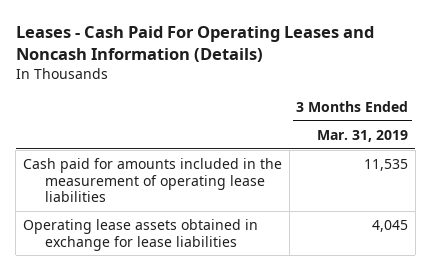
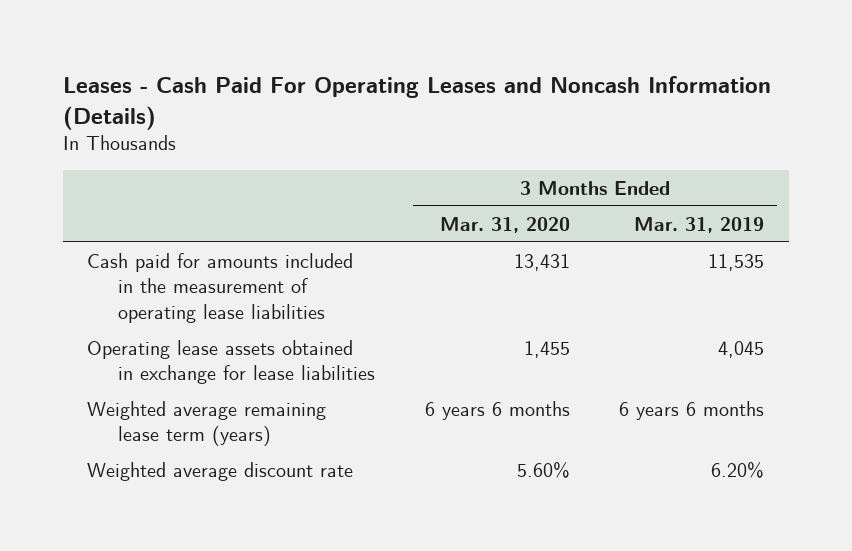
none -> [439,216,570,233] Mar. 31, 2020
none -> [87,400,327,447] Weighted average remaining lease term (years)
none -> [87,461,354,481] Weighted average discount rate

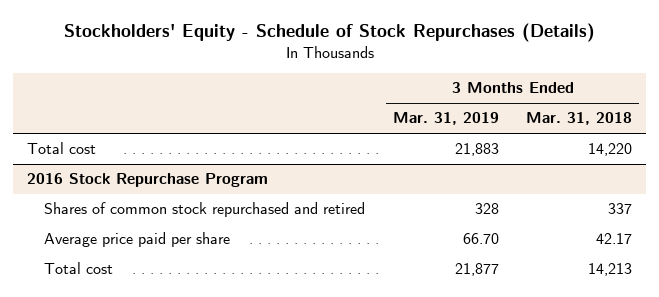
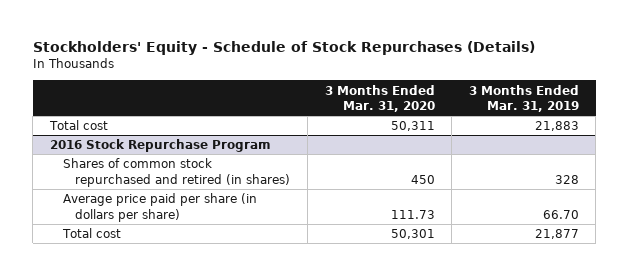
[526,112,633,126] Mar. 31, 2018 -> none
none -> [324,84,435,113] 3 Months Ended Mar. 31, 2020
[44,202,366,218] Shares of common stock repurchased and retired -> [62,158,291,187] Shares of common stock repurchased and retired (in shares)
[44,232,231,248] Average price paid per share -> [62,193,257,222] Average price paid per share (in dollars per share)

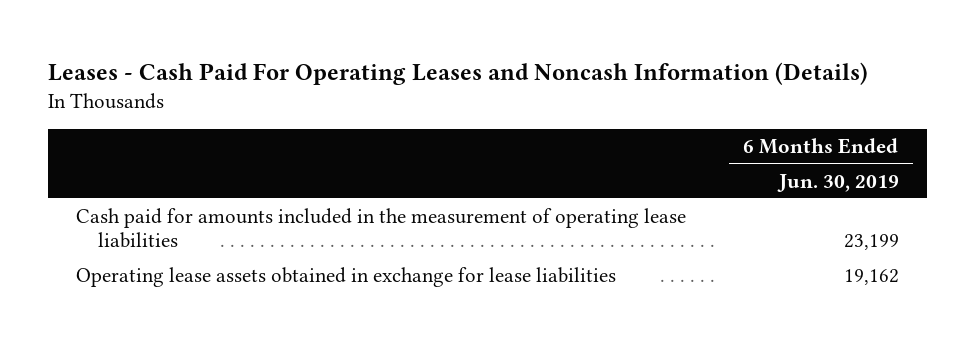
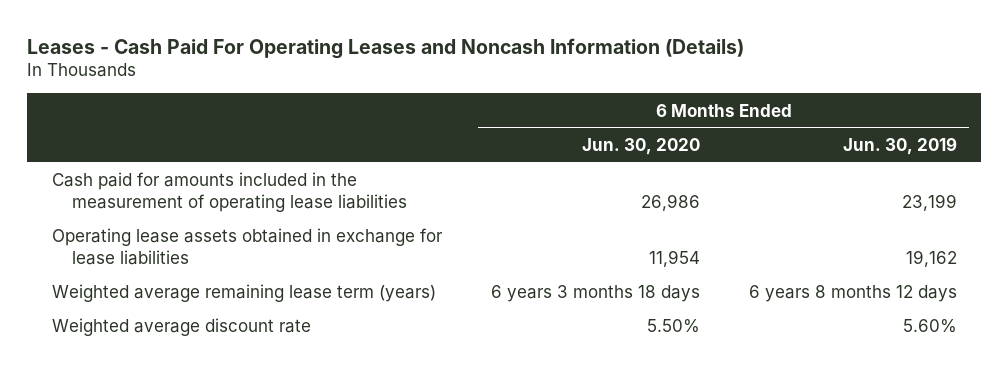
none -> [581,137,700,155] Jun. 30, 2020
none -> [51,284,436,303] Weighted average remaining lease term (years)
none -> [51,318,311,337] Weighted average discount rate

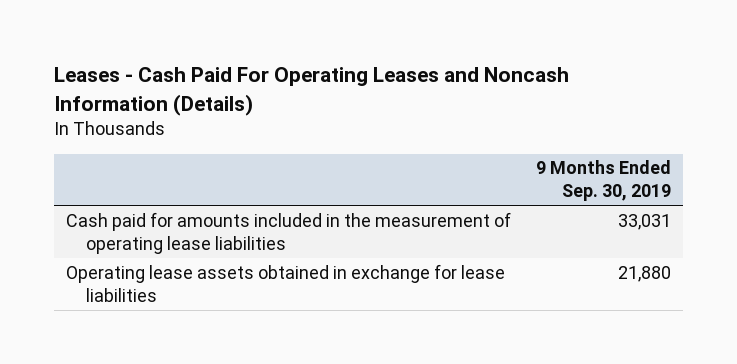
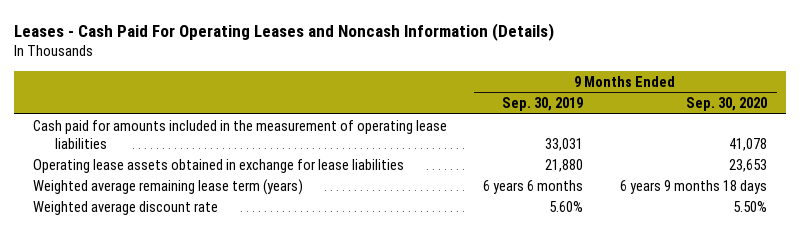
none -> [686,97,768,112] Sep. 30, 2020
none -> [32,178,303,195] Weighted average remaining lease term (years)
none -> [32,200,218,215] Weighted average discount rate

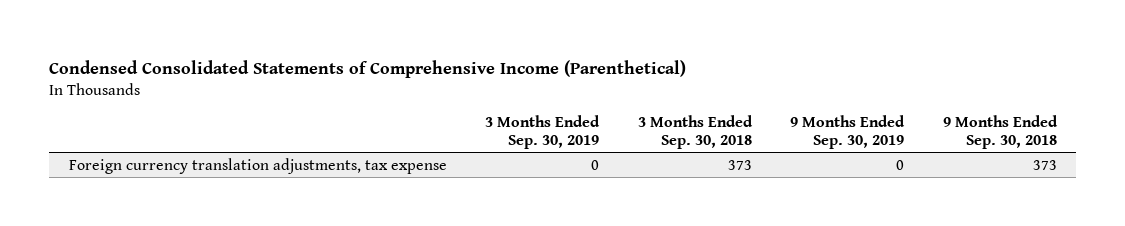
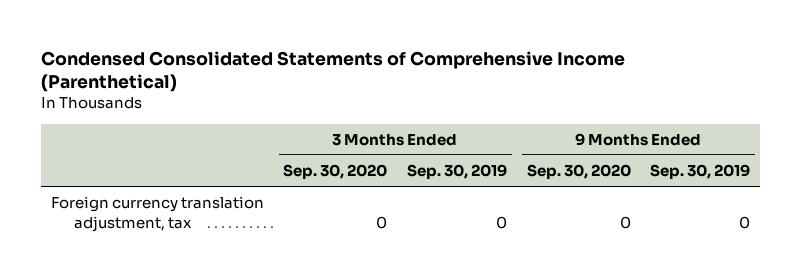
[637,114,753,150] 3 Months Ended Sep. 30, 2018 -> none
[942,114,1058,150] 9 Months Ended Sep. 30, 2018 -> none
none -> [283,164,388,180] Sep. 30, 2020
none -> [526,164,631,180] Sep. 30, 2020
[68,157,447,174] Foreign currency translation adjustments, tax expense -> [50,196,264,232] Foreign currency translation adjustment, tax

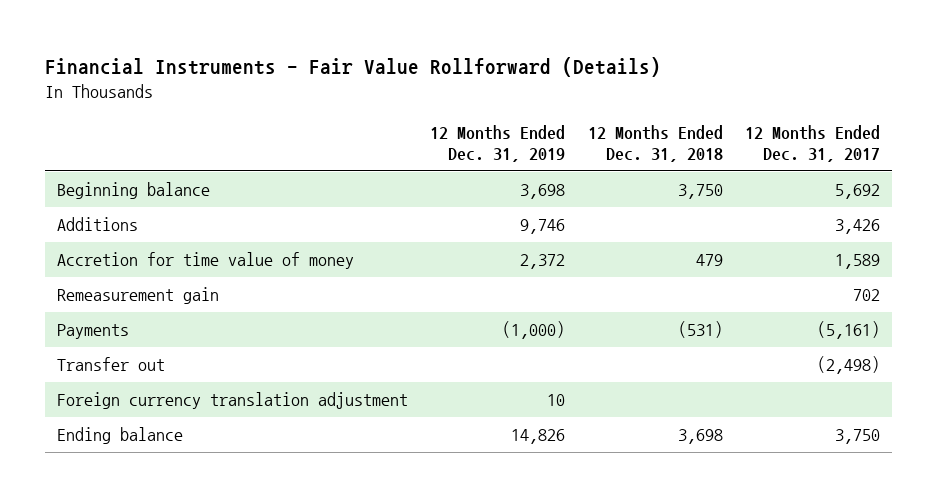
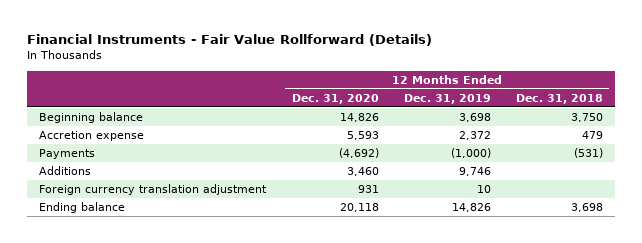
[745,125,881,162] 12 Months Ended Dec. 31, 2017 -> none
none -> [291,93,379,104] Dec. 31, 2020
[56,287,219,305] Remeasurement gain -> none
[56,252,354,270] Accretion for time value of money -> [39,131,145,142] Accretion expense
[56,357,165,372] Transfer out -> none
[56,217,138,232] Additions -> [39,166,92,176] Additions

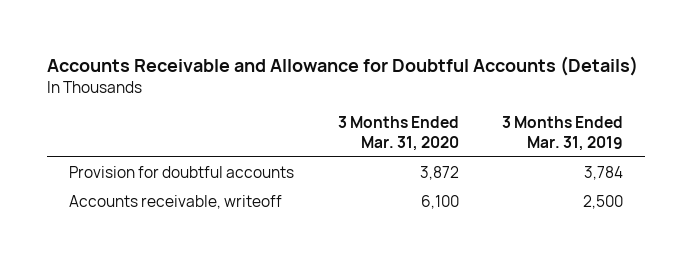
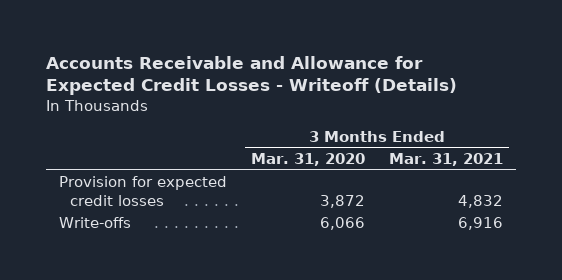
[47,55,639,76] Accounts Receivable and Allowance for Doubtful Accounts (Details) -> [46,55,458,96] Accounts Receivable and Allowance for Expected Credit Losses - Writeoff (Details)
[502,116,624,152] 3 Months Ended Mar. 31, 2019 -> none
none -> [389,152,504,166] Mar. 31, 2021
[69,195,283,210] Accounts receivable, writeoff -> none
[69,166,295,179] Provision for doubtful accounts -> [58,176,227,206] Provision for expected credit losses
none -> [58,217,131,229] Write-offs

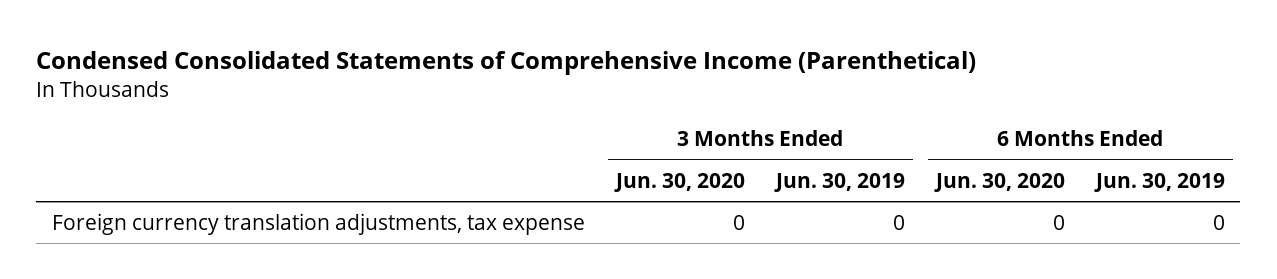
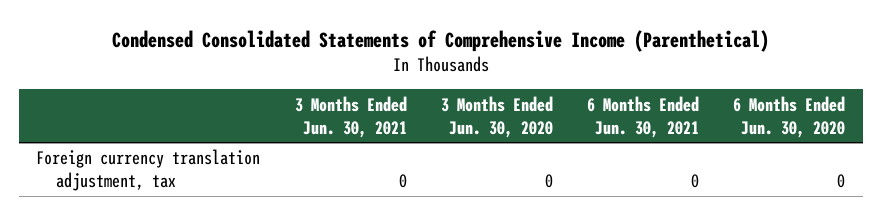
[773,172,905,192] Jun. 30, 2019 -> none
[1093,172,1225,192] Jun. 30, 2019 -> none
none -> [294,95,407,138] 3 Months Ended Jun. 30, 2021
none -> [587,95,700,138] 6 Months Ended Jun. 30, 2021
[51,213,585,236] Foreign currency translation adjustments, tax expense -> [36,149,261,192] Foreign currency translation adjustment, tax

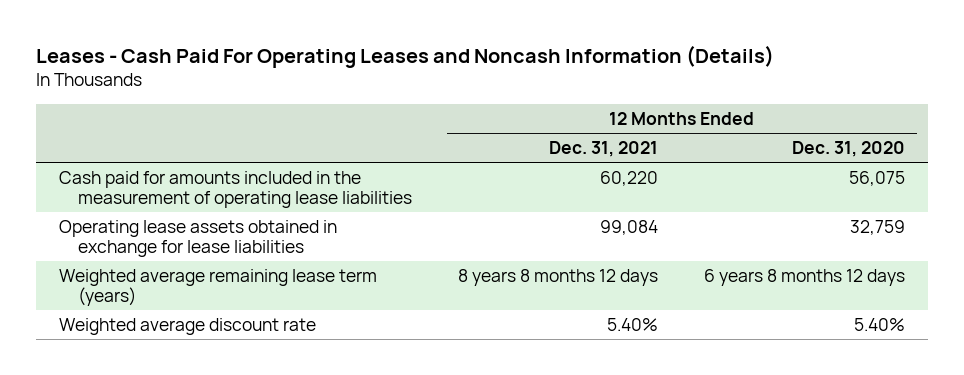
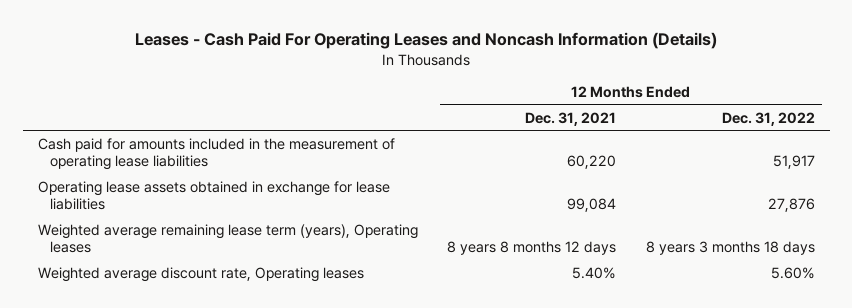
[792,141,906,158] Dec. 31, 2020 -> none
none -> [721,111,815,126] Dec. 31, 2022
[58,268,377,307] Weighted average remaining lease term (years) -> [37,223,418,254] Weighted average remaining lease term (years), Operating leases
[58,317,316,335] Weighted average discount rate -> [37,266,364,282] Weighted average discount rate, Operating leases

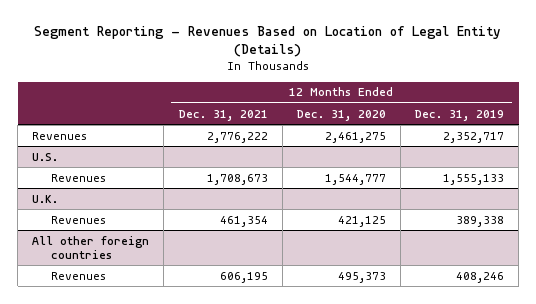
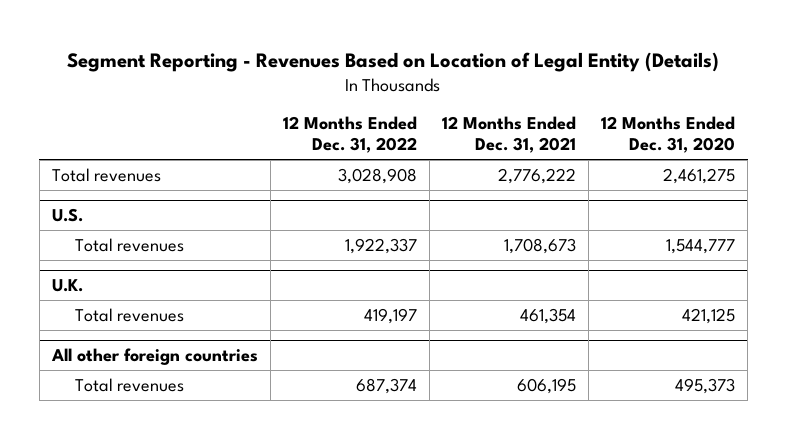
[415,109,505,121] Dec. 31, 2019 -> none
none -> [282,116,417,154] 12 Months Ended Dec. 31, 2022
[32,131,88,140] Revenues -> [51,167,161,182] Total revenues
[50,173,106,182] Revenues -> [74,237,184,252] Total revenues
[50,215,106,224] Revenues -> [74,307,184,322] Total revenues
[50,271,106,280] Revenues -> [74,377,184,392] Total revenues

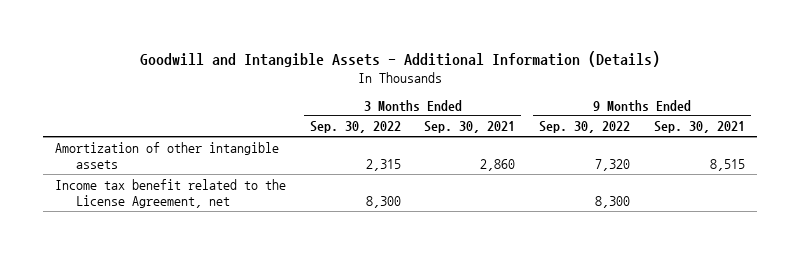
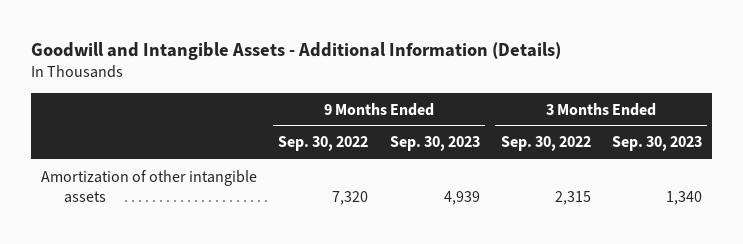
[424,121,516,134] Sep. 30, 2021 -> none
[654,121,746,134] Sep. 30, 2021 -> none
none -> [389,136,480,152] Sep. 30, 2023
none -> [611,136,702,152] Sep. 30, 2023
[54,178,286,208] Income tax benefit related to the License Agreement, net -> none

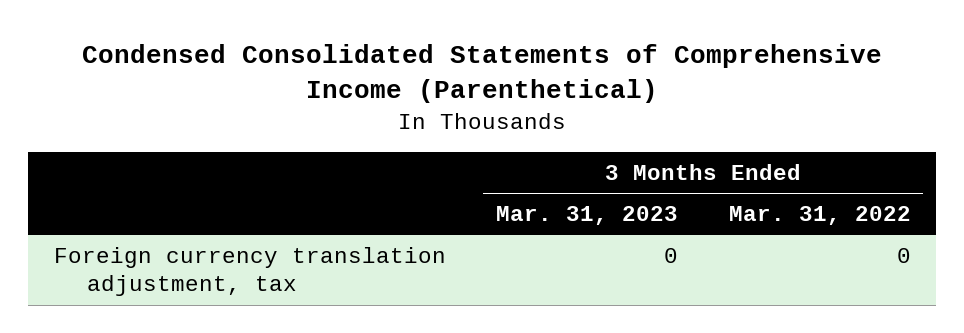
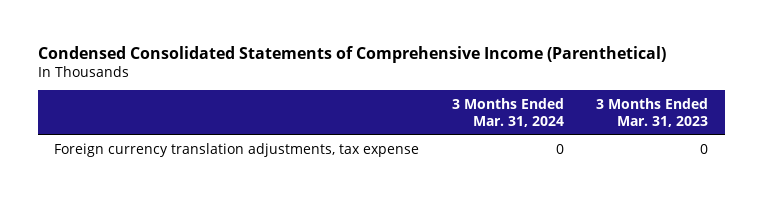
[728,206,911,226] Mar. 31, 2022 -> none
none -> [451,97,564,127] 3 Months Ended Mar. 31, 2024
[53,247,446,297] Foreign currency translation adjustment, tax -> [54,143,420,158] Foreign currency translation adjustments, tax expense

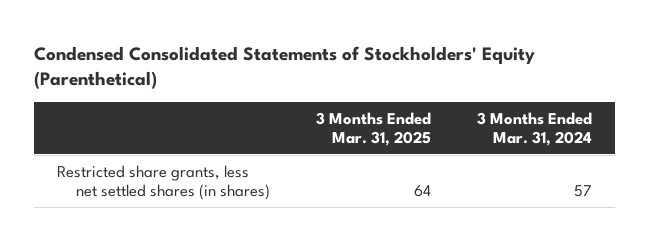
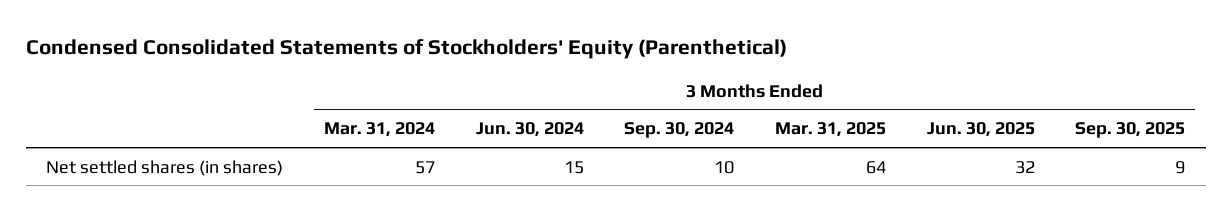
none -> [475,122,584,138] Jun. 30, 2024
none -> [624,122,735,139] Sep. 30, 2024
none -> [926,122,1035,138] Jun. 30, 2025
none -> [1075,122,1186,139] Sep. 30, 2025
[56,164,271,201] Restricted share grants, less net settled shares (in shares) -> [46,159,284,176] Net settled shares (in shares)

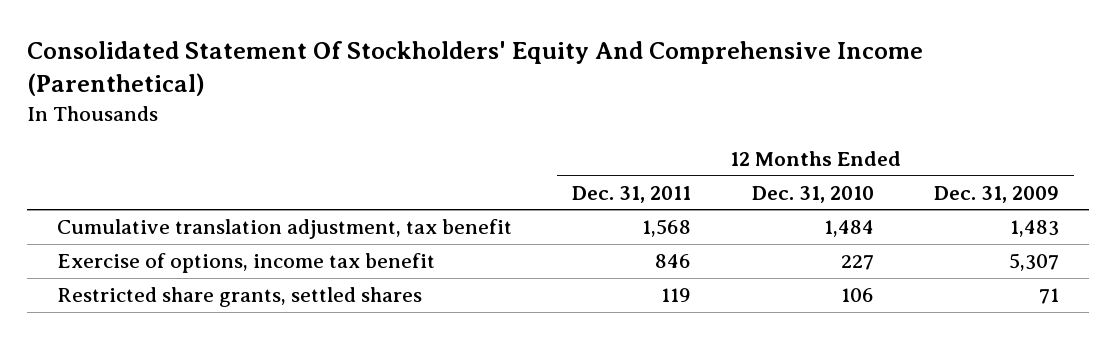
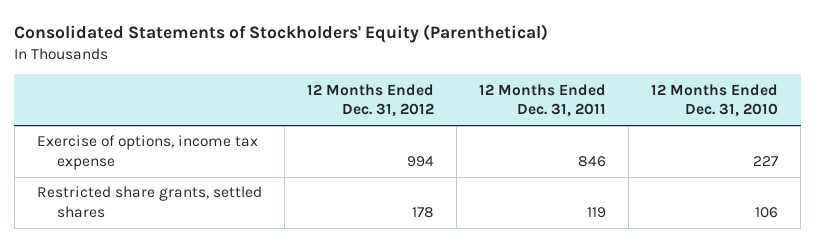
[26,41,923,97] Consolidated Statement Of Stockholders' Equity And Comprehensive Income (Parenthetical) -> [14,24,549,44] Consolidated Statements of Stockholders' Equity (Parenthetical)
[933,185,1059,203] Dec. 31, 2009 -> none
none -> [306,83,434,118] 12 Months Ended Dec. 31, 2012
[56,219,512,240] Cumulative translation adjustment, tax benefit -> none
[56,253,435,274] Exercise of options, income tax benefit -> [36,135,258,171] Exercise of options, income tax expense

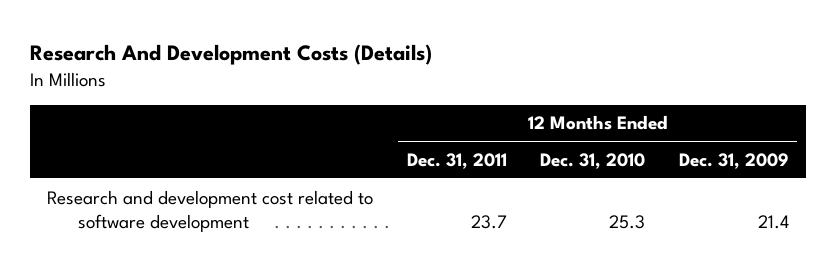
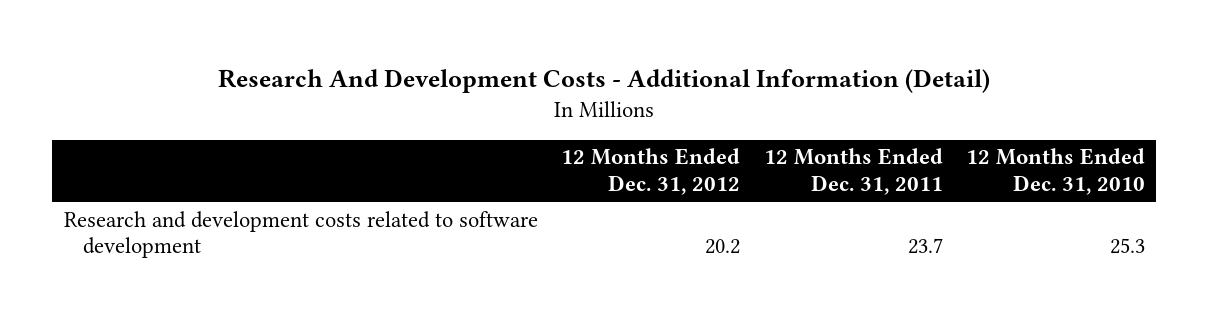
[30,44,433,66] Research And Development Costs (Details) -> [218,69,991,94] Research And Development Costs - Additional Information (Detail)
[678,152,789,169] Dec. 31, 2009 -> none
none -> [561,148,741,195] 12 Months Ended Dec. 31, 2012
[47,189,374,233] Research and development cost related to software development -> [64,210,539,259] Research and development costs related to software development

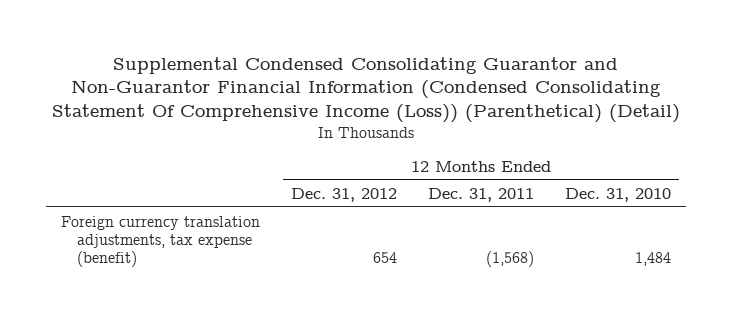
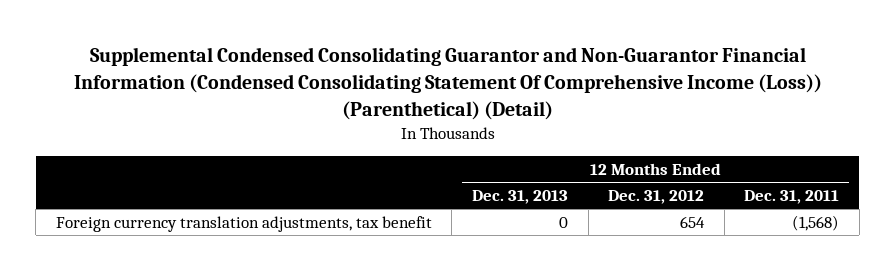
[564,187,671,202] Dec. 31, 2010 -> none
none -> [472,190,569,205] Dec. 31, 2013
[61,215,261,268] Foreign currency translation adjustments, tax expense (benefit) -> [55,215,432,232] Foreign currency translation adjustments, tax benefit

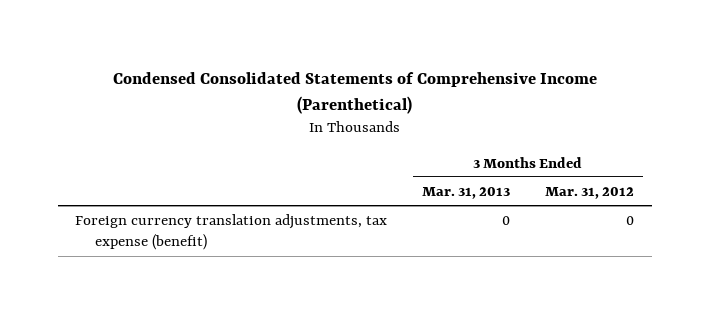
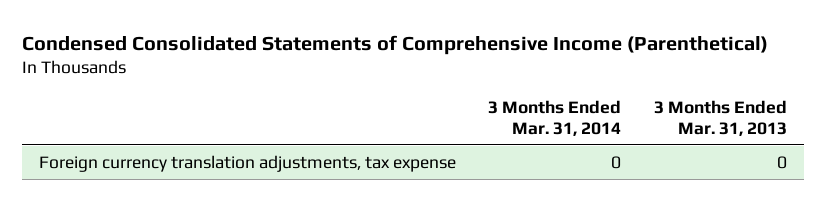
[545,186,635,199] Mar. 31, 2012 -> none
none -> [488,100,622,136] 3 Months Ended Mar. 31, 2014
[75,213,388,251] Foreign currency translation adjustments, tax expense (benefit) -> [38,155,456,173] Foreign currency translation adjustments, tax expense

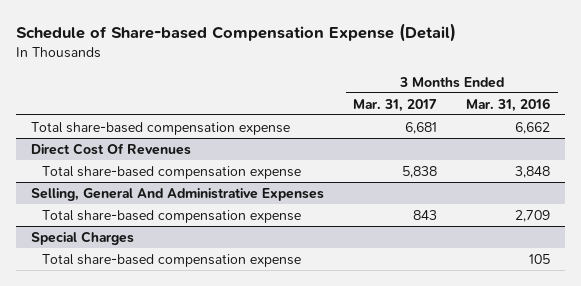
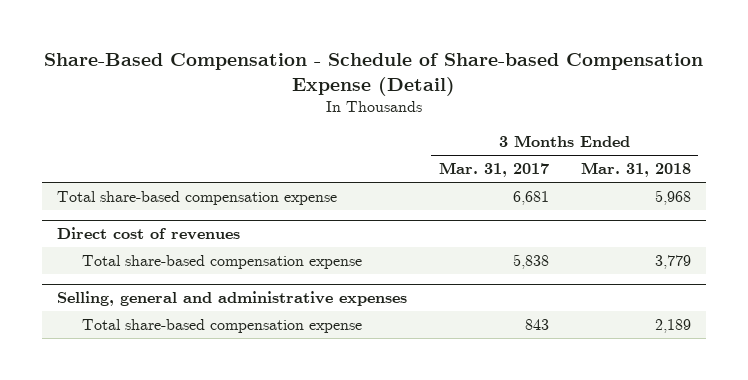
[15,22,456,42] Schedule of Share-based Compensation Expense (Detail) -> [44,53,704,97] Share-Based Compensation - Schedule of Share-based Compensation Expense (Detail)
[466,97,551,112] Mar. 31, 2016 -> none
none -> [580,162,691,178] Mar. 31, 2018
[30,142,191,155] Direct Cost Of Revenues -> [57,226,241,240] Direct cost of revenues
[30,187,324,201] Selling, General And Administrative Expenses -> [57,290,408,306] Selling, general and administrative expenses
[30,230,134,245] Special Charges -> none
[41,253,301,267] Total share-based compensation expense -> none

